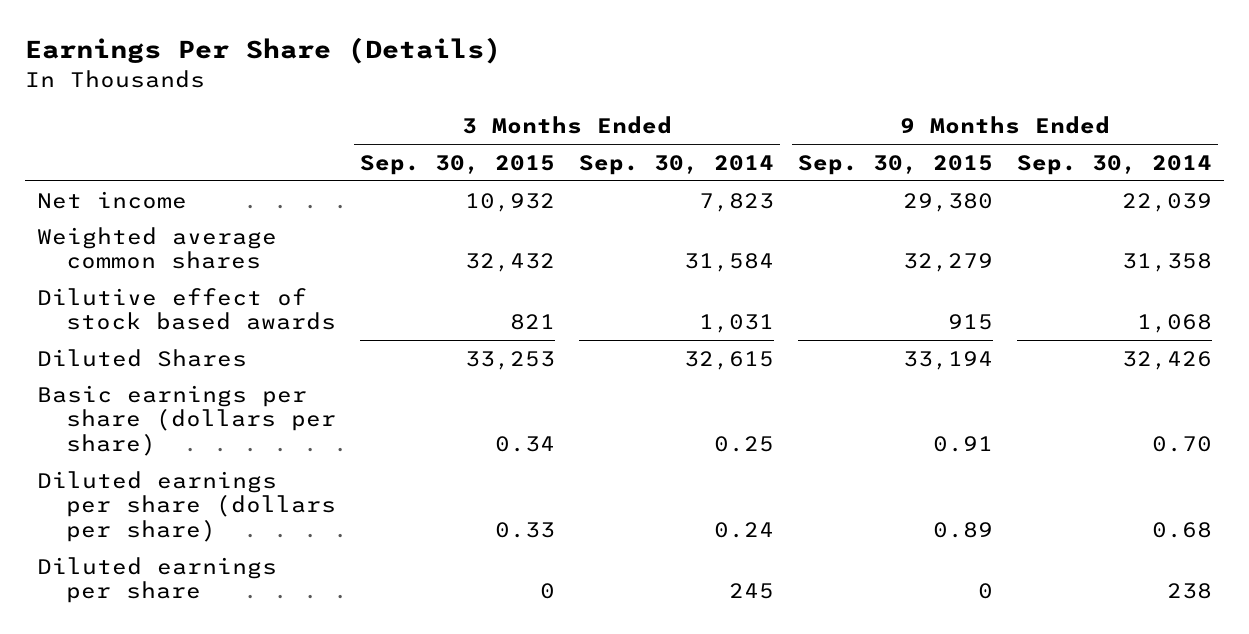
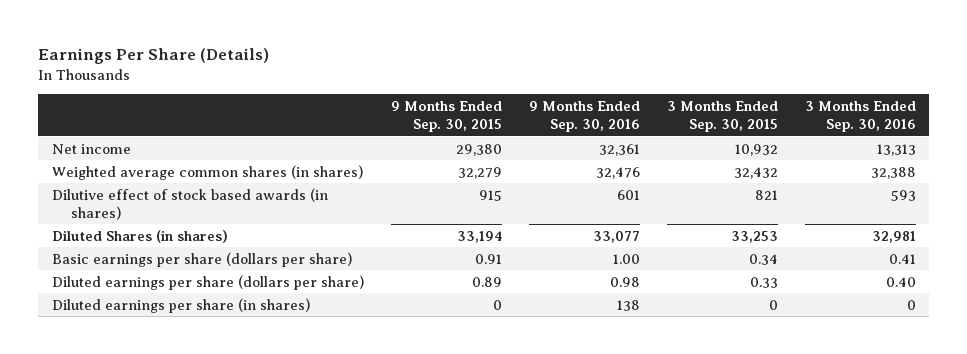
[578,154,774,175] Sep. 30, 2014 -> none
[1016,154,1212,175] Sep. 30, 2014 -> none
none -> [528,100,640,133] 9 Months Ended Sep. 30, 2016
none -> [804,100,916,133] 3 Months Ended Sep. 30, 2016
[37,226,278,270] Weighted average common shares -> [51,164,363,180] Weighted average common shares (in shares)
[37,287,336,331] Dilutive effect of stock based awards -> [51,187,328,220] Dilutive effect of stock based awards (in shares)
[37,348,248,367] Diluted Shares -> [51,229,228,243] Diluted Shares (in shares)
[37,556,278,604] Diluted earnings per share -> [51,297,310,313] Diluted earnings per share (in shares)

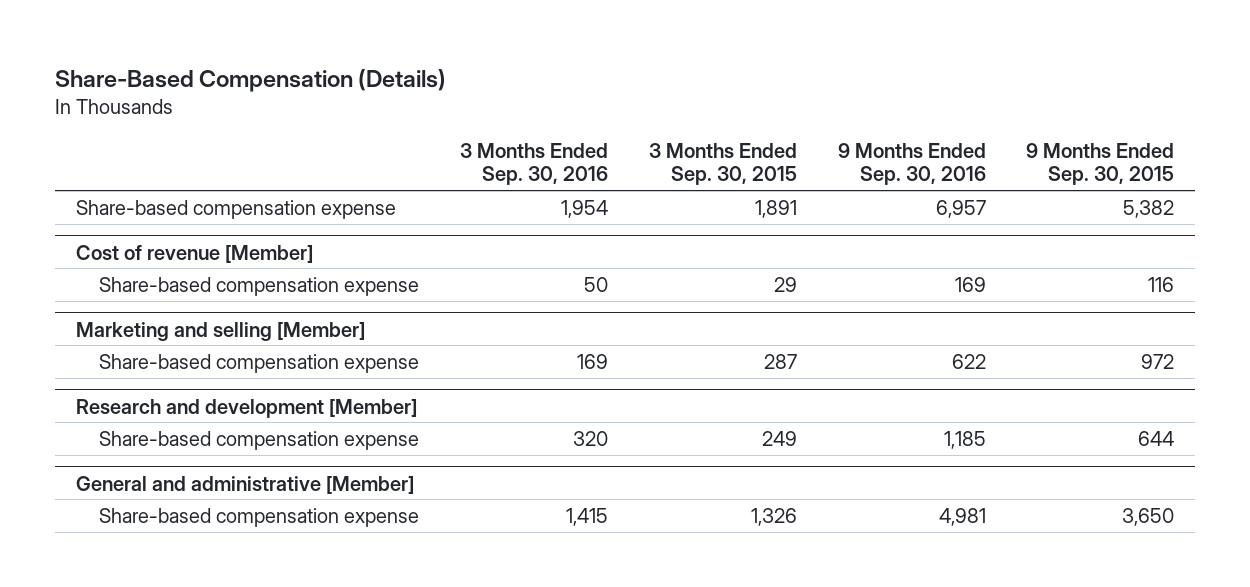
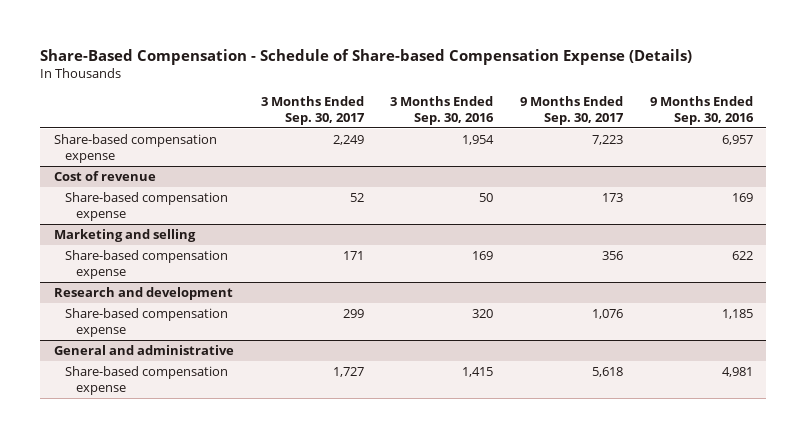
[55,68,447,92] Share-Based Compensation (Details) -> [40,48,693,65] Share-Based Compensation - Schedule of Share-based Compensation Expense (Details)
[648,142,797,186] 3 Months Ended Sep. 30, 2015 -> none
[1026,142,1175,186] 9 Months Ended Sep. 30, 2015 -> none
none -> [260,96,365,125] 3 Months Ended Sep. 30, 2017
none -> [520,96,625,125] 9 Months Ended Sep. 30, 2017
[75,244,313,263] Cost of revenue [Member] -> [53,171,156,182] Cost of revenue
[75,321,365,341] Marketing and selling [Member] -> [53,229,196,243] Marketing and selling
[75,398,417,418] Research and development [Member] -> [53,287,233,301] Research and development
[75,475,414,494] General and administrative [Member] -> [53,345,234,356] General and administrative

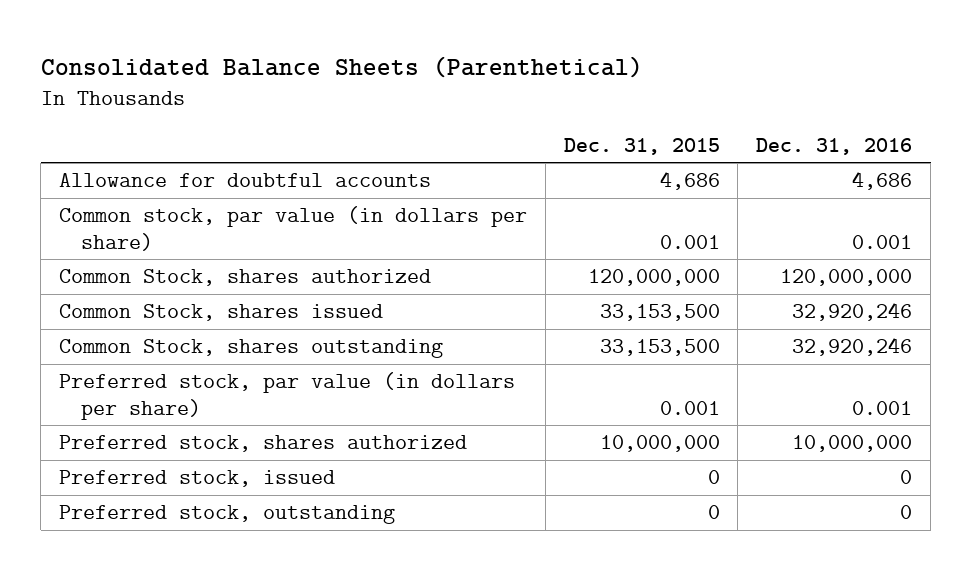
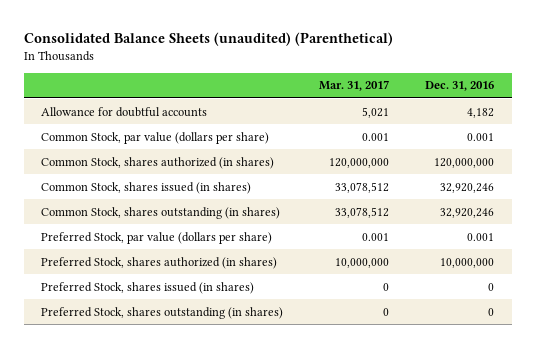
[40,56,643,79] Consolidated Balance Sheets (Parenthetical) -> [23,32,393,47] Consolidated Balance Sheets (unaudited) (Parenthetical)
[563,137,720,155] Dec. 31, 2015 -> none
none -> [319,80,390,92] Mar. 31, 2017
[852,171,913,191] 4,686 -> [466,107,494,118] 4,182
[58,206,527,251] Common stock, par value (in dollars per share) -> [41,131,270,144] Common Stock, par value (dollars per share)
[58,269,431,287] Common Stock, shares authorized -> [41,156,275,169] Common Stock, shares authorized (in shares)
[58,304,383,322] Common Stock, shares issued -> [41,181,252,194] Common Stock, shares issued (in shares)
[58,339,443,359] Common Stock, shares outstanding -> [41,206,281,219] Common Stock, shares outstanding (in shares)
[58,372,515,420] Preferred stock, par value (in dollars per share) -> [41,231,273,244] Preferred Stock, par value (dollars per share)
[58,435,467,453] Preferred stock, shares authorized -> [41,256,278,269] Preferred Stock, shares authorized (in shares)
[58,470,335,488] Preferred stock, issued -> [41,281,255,294] Preferred Stock, shares issued (in shares)
[58,505,395,525] Preferred stock, outstanding -> [41,306,284,319] Preferred Stock, shares outstanding (in shares)

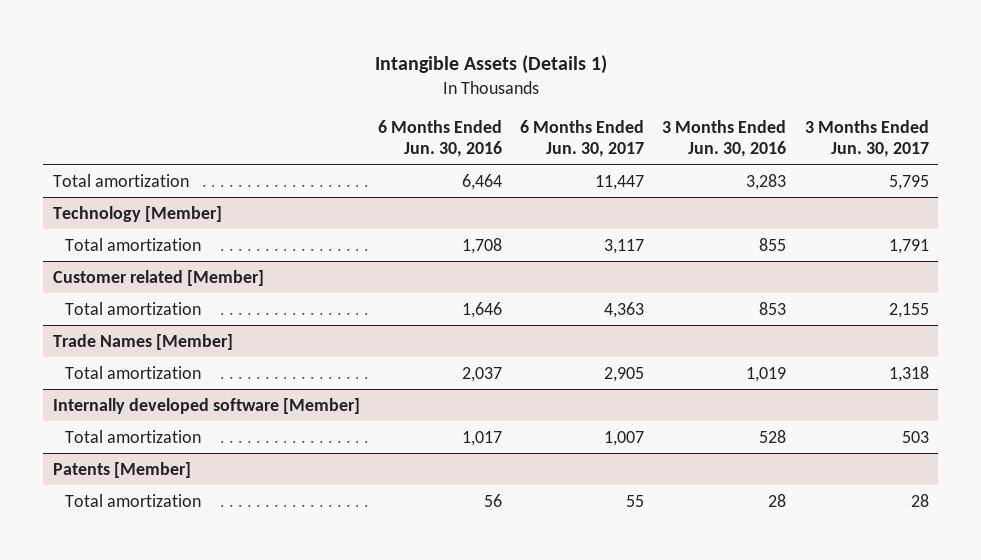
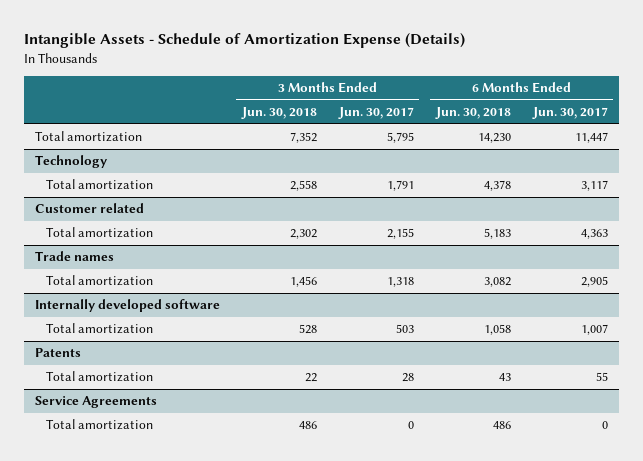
[374,55,607,75] Intangible Assets (Details 1) -> [23,33,465,49] Intangible Assets - Schedule of Amortization Expense (Details)
[377,119,502,158] 6 Months Ended Jun. 30, 2016 -> none
[662,119,787,158] 3 Months Ended Jun. 30, 2016 -> none
none -> [240,107,317,120] Jun. 30, 2018
none -> [434,107,511,120] Jun. 30, 2018
[52,205,222,222] Technology [Member] -> [34,155,107,169] Technology
[52,269,264,286] Customer related [Member] -> [34,203,144,214] Customer related
[52,333,233,350] Trade Names [Member] -> [34,251,114,262] Trade names
[52,397,360,414] Internally developed software [Member] -> [34,299,220,313] Internally developed software
[52,461,191,478] Patents [Member] -> [34,348,81,358] Patents
none -> [34,396,157,409] Service Agreements
none -> [46,419,154,431] Total amortization

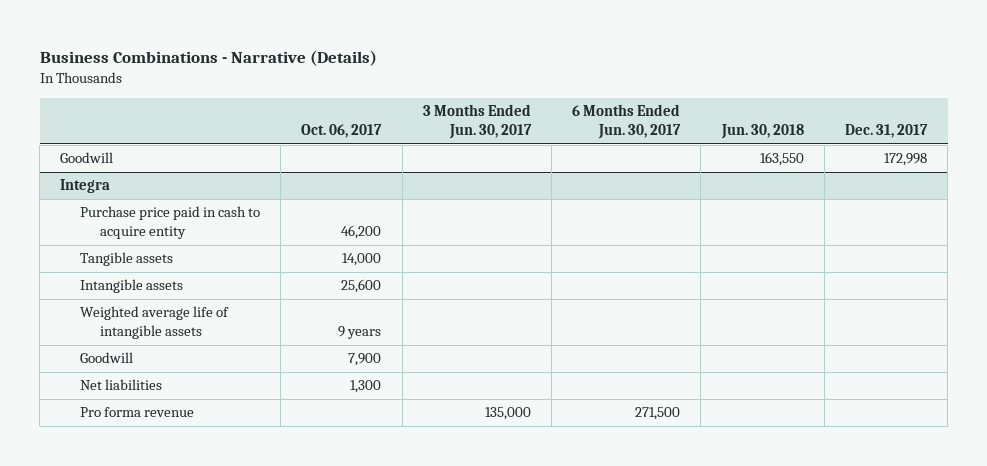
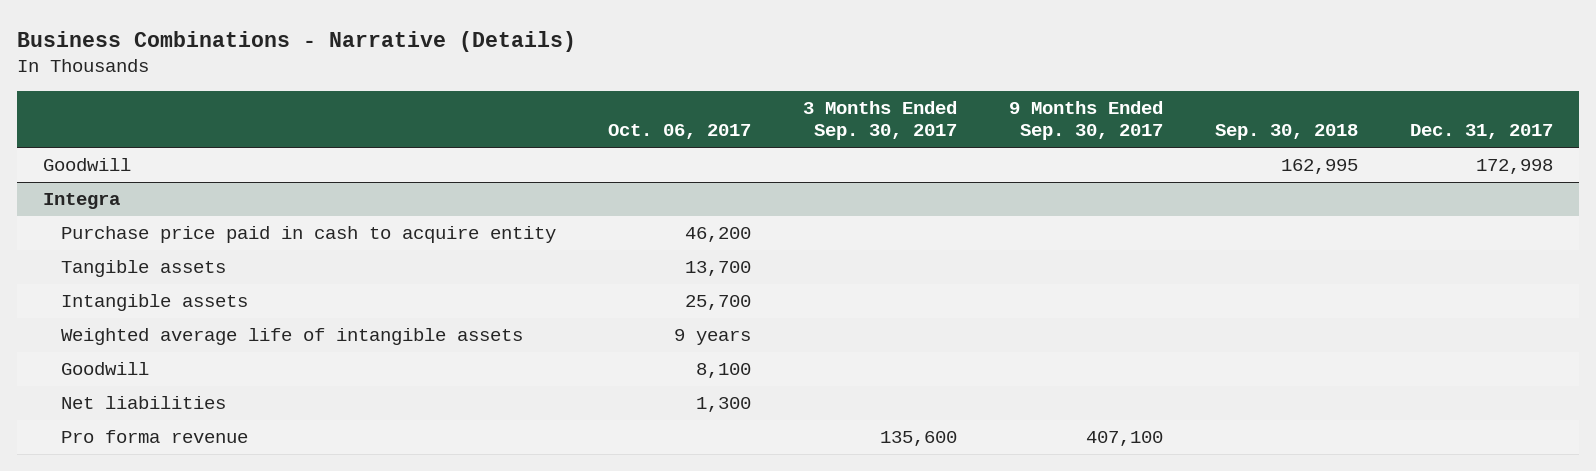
[422,104,532,140] 3 Months Ended Jun. 30, 2017 -> none
[572,104,682,140] 6 Months Ended Jun. 30, 2017 -> none
[720,124,804,140] Jun. 30, 2018 -> none
none -> [802,101,957,141] 3 Months Ended Sep. 30, 2017
none -> [1008,101,1163,141] 9 Months Ended Sep. 30, 2017
none -> [1214,124,1358,141] Sep. 30, 2018
[342,253,382,267] 14,000 -> [685,261,752,277] 13,700
[341,279,382,294] 25,600 -> [685,295,752,311] 25,700
[348,353,382,367] 7,900 -> [696,363,752,379] 8,100

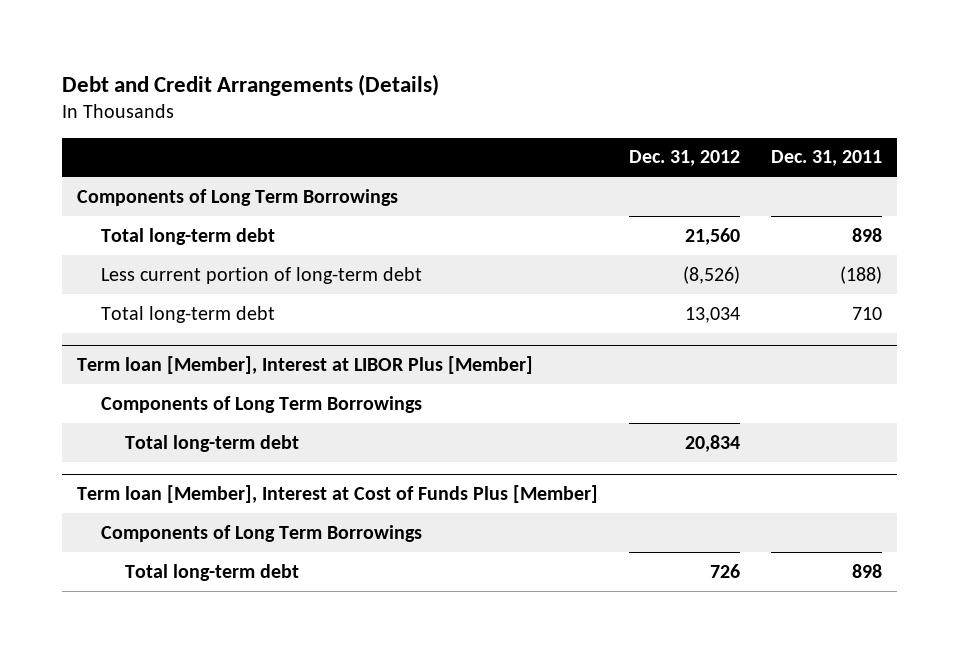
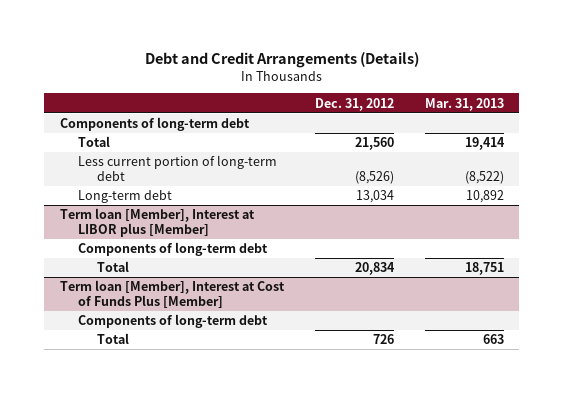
[770,150,882,167] Dec. 31, 2011 -> none
none -> [424,97,504,111] Mar. 31, 2013
[77,188,399,206] Components of Long Term Borrowings -> [59,117,250,132] Components of long-term debt
[101,227,276,245] Total long-term debt -> [78,136,111,148] Total
[101,305,276,323] Total long-term debt -> [78,190,173,204] Long-term debt
[77,356,534,375] Term loan [Member], Interest at LIBOR Plus [Member] -> [59,208,255,238] Term loan [Member], Interest at LIBOR plus [Member]
[101,395,423,413] Components of Long Term Borrowings -> [78,242,269,257] Components of long-term debt
[124,434,299,452] Total long-term debt -> [97,261,130,273] Total
[101,524,423,542] Components of Long Term Borrowings -> [78,314,269,329] Components of long-term debt
[124,563,299,581] Total long-term debt -> [97,333,130,345] Total

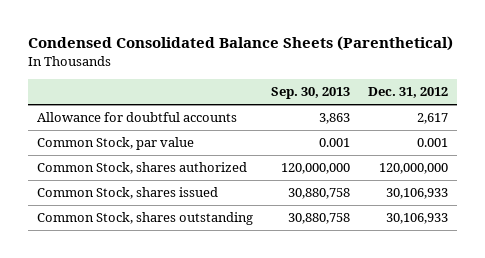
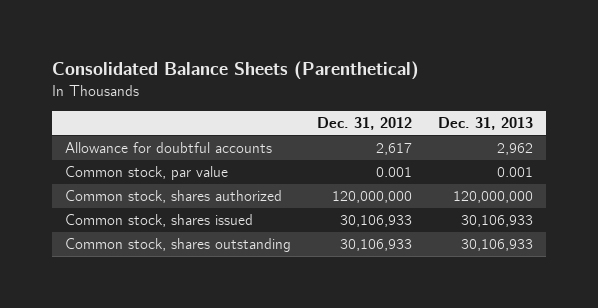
[27,35,453,51] Condensed Consolidated Balance Sheets (Parenthetical) -> [51,61,419,81] Consolidated Balance Sheets (Parenthetical)
[270,87,350,100] Sep. 30, 2013 -> none
none -> [438,117,534,131] Dec. 31, 2013
[36,137,194,151] Common Stock, par value -> [64,166,228,181] Common stock, par value
[36,162,247,175] Common Stock, shares authorized -> [64,190,282,204] Common stock, shares authorized
[36,187,218,200] Common Stock, shares issued -> [64,214,253,228] Common stock, shares issued
[36,212,253,226] Common Stock, shares outstanding -> [64,238,291,253] Common stock, shares outstanding

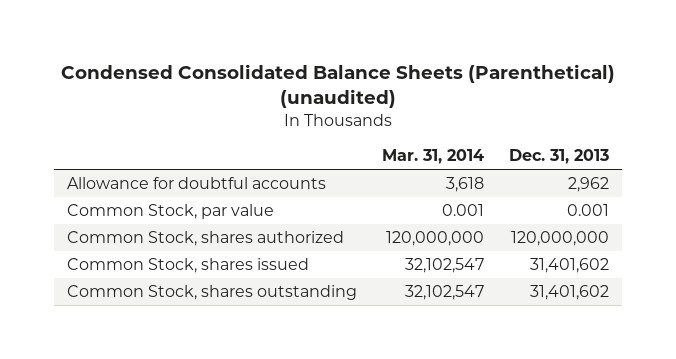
[51,61,419,81] Consolidated Balance Sheets (Parenthetical) -> [60,64,615,109] Condensed Consolidated Balance Sheets (Parenthetical) (unaudited)
[316,117,412,131] Dec. 31, 2012 -> none
none -> [381,149,484,165] Mar. 31, 2014
[64,166,228,181] Common stock, par value -> [66,204,274,220] Common Stock, par value
[64,190,282,204] Common stock, shares authorized -> [66,231,344,247] Common Stock, shares authorized
[64,214,253,228] Common stock, shares issued -> [66,258,309,274] Common Stock, shares issued
[461,215,534,228] 30,106,933 -> [530,258,610,274] 31,401,602
[64,238,291,253] Common stock, shares outstanding -> [66,285,357,301] Common Stock, shares outstanding
[461,239,534,252] 30,106,933 -> [530,285,610,301] 31,401,602

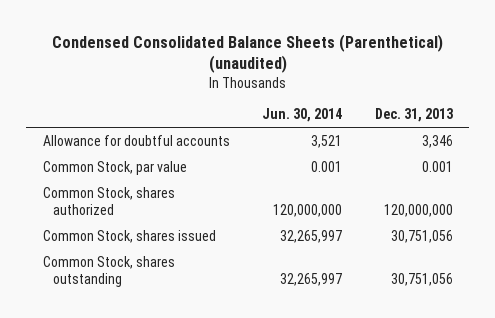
[381,149,484,165] Mar. 31, 2014 -> none
none -> [262,108,343,123] Jun. 30, 2014
[568,177,610,193] 2,962 -> [421,134,453,148] 3,346
[530,258,610,274] 31,401,602 -> [390,229,453,243] 30,751,056
[530,285,610,301] 31,401,602 -> [390,273,453,287] 30,751,056

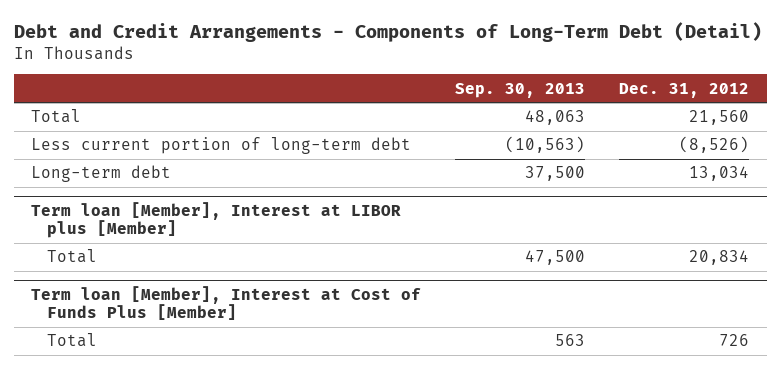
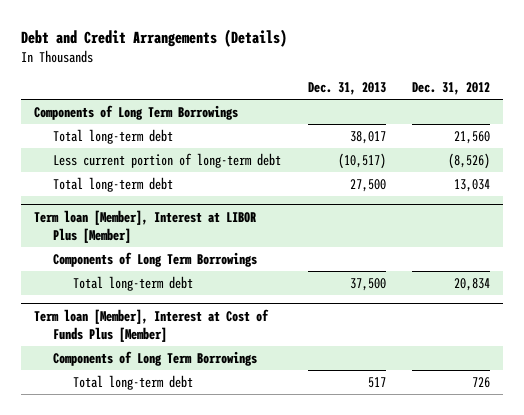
[13,21,762,42] Debt and Credit Arrangements - Components of Long-Term Debt (Detail) -> [21,28,288,47] Debt and Credit Arrangements (Details)
[455,82,586,98] Sep. 30, 2013 -> none
none -> [307,82,386,96] Dec. 31, 2013
none -> [34,104,239,120] Components of Long Term Borrowings
[31,109,82,124] Total -> [53,128,174,144] Total long-term debt
[31,165,172,183] Long-term debt -> [53,176,174,192] Total long-term debt
[31,201,402,239] Term loan [Member], Interest at LIBOR plus [Member] -> [34,209,257,243] Term loan [Member], Interest at LIBOR Plus [Member]
none -> [53,251,258,267] Components of Long Term Borrowings
[46,249,97,264] Total -> [72,275,193,291] Total long-term debt
none -> [53,350,258,366] Components of Long Term Borrowings
[46,333,97,348] Total -> [72,374,193,390] Total long-term debt

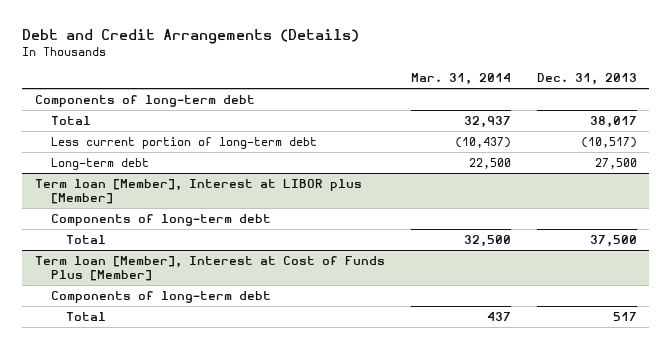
[411,82,490,96] Dec. 31, 2012 -> none
none -> [410,73,511,86] Mar. 31, 2014
[34,104,239,120] Components of Long Term Borrowings -> [35,94,256,107] Components of long-term debt
[53,128,174,144] Total long-term debt -> [50,115,91,125] Total
[53,176,174,192] Total long-term debt -> [50,157,149,170] Long-term debt
[34,209,257,243] Term loan [Member], Interest at LIBOR Plus [Member] -> [35,178,363,205] Term loan [Member], Interest at LIBOR plus [Member]
[53,251,258,267] Components of Long Term Borrowings -> [50,213,271,226] Components of long-term debt
[72,275,193,291] Total long-term debt -> [65,234,106,244] Total
[53,350,258,366] Components of Long Term Borrowings -> [50,290,271,303] Components of long-term debt
[72,374,193,390] Total long-term debt -> [65,311,106,321] Total

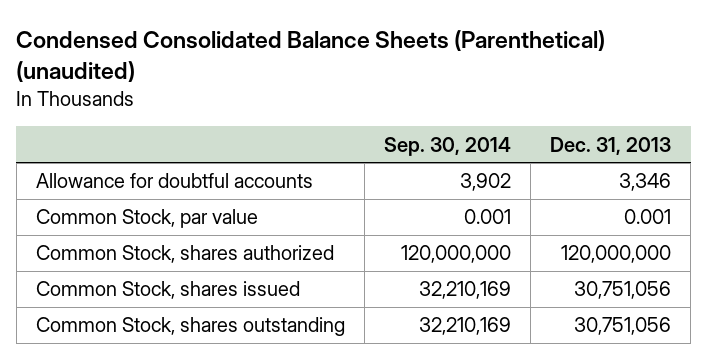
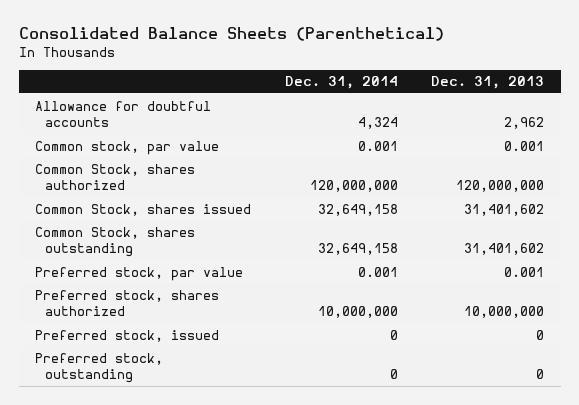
[16,29,606,83] Condensed Consolidated Balance Sheets (Parenthetical) (unaudited) -> [18,26,444,41] Consolidated Balance Sheets (Parenthetical)
[384,136,512,156] Sep. 30, 2014 -> none
none -> [284,76,398,90] Dec. 31, 2014
[619,173,672,192] 3,346 -> [503,116,544,129] 2,962
[36,209,259,229] Common Stock, par value -> [35,140,220,155] Common stock, par value
[574,281,672,300] 30,751,056 -> [463,203,544,216] 31,401,602
[574,317,672,336] 30,751,056 -> [463,242,544,255] 31,401,602
none -> [35,266,244,281] Preferred stock, par value
none -> [35,289,220,316] Preferred stock, shares authorized
none -> [35,329,220,342] Preferred stock, issued
none -> [35,352,164,383] Preferred stock, outstanding

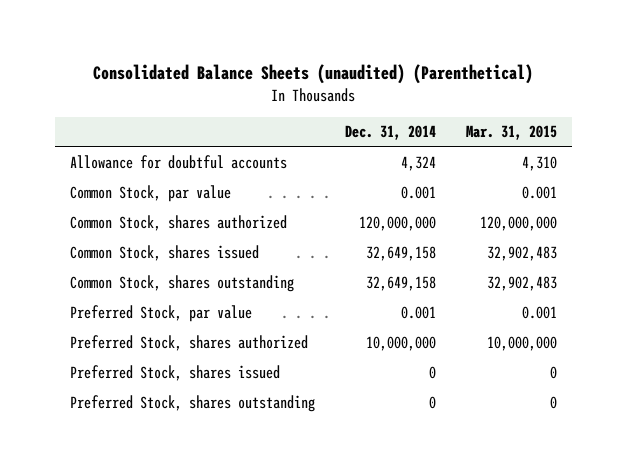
[18,26,444,41] Consolidated Balance Sheets (Parenthetical) -> [93,64,534,85] Consolidated Balance Sheets (unaudited) (Parenthetical)
[430,76,544,90] Dec. 31, 2013 -> none
none -> [465,125,557,141] Mar. 31, 2015
[35,140,220,155] Common stock, par value -> [69,184,231,202] Common Stock, par value
[35,266,244,281] Preferred stock, par value -> [69,304,252,322] Preferred Stock, par value
[35,289,220,316] Preferred stock, shares authorized -> [69,334,308,351] Preferred Stock, shares authorized
[35,329,220,342] Preferred stock, issued -> [69,364,280,381] Preferred Stock, shares issued
[35,352,164,383] Preferred stock, outstanding -> [69,394,315,412] Preferred Stock, shares outstanding

